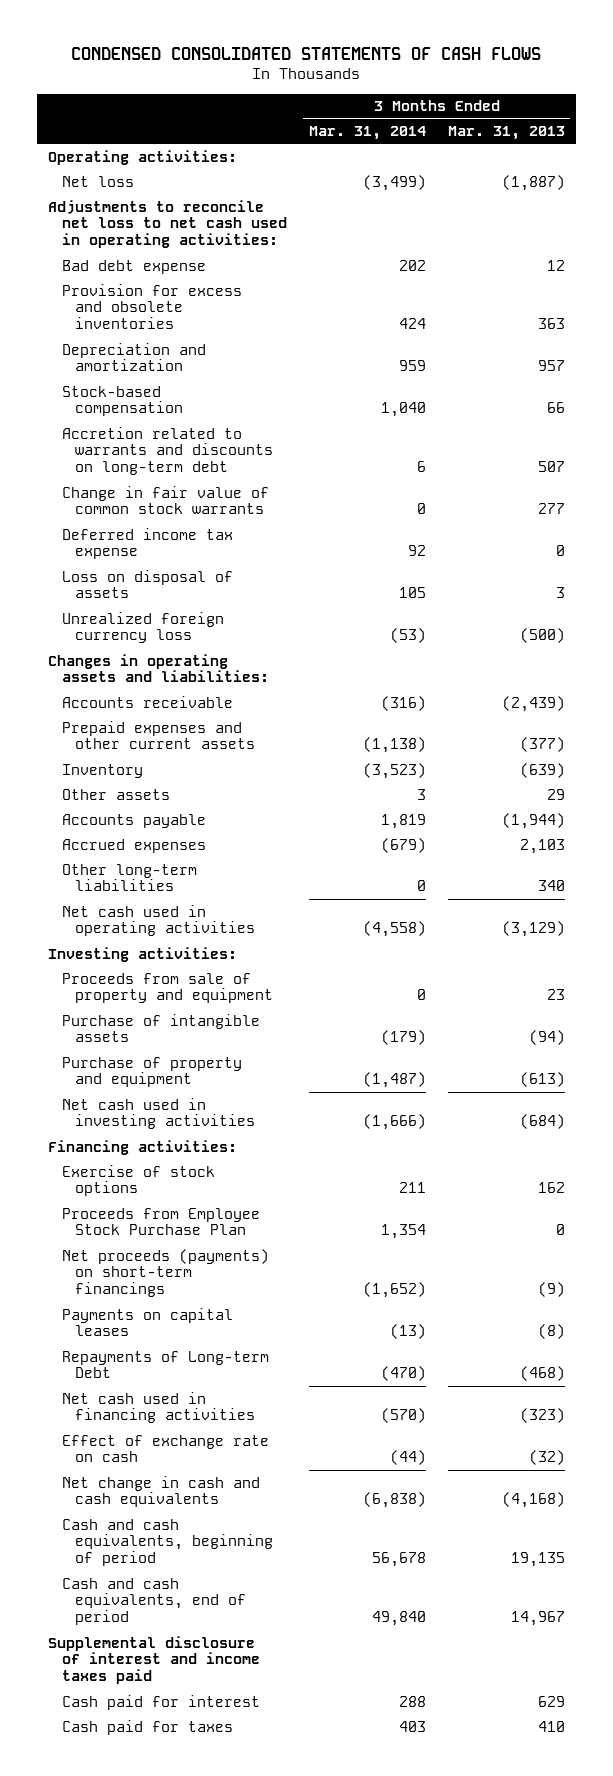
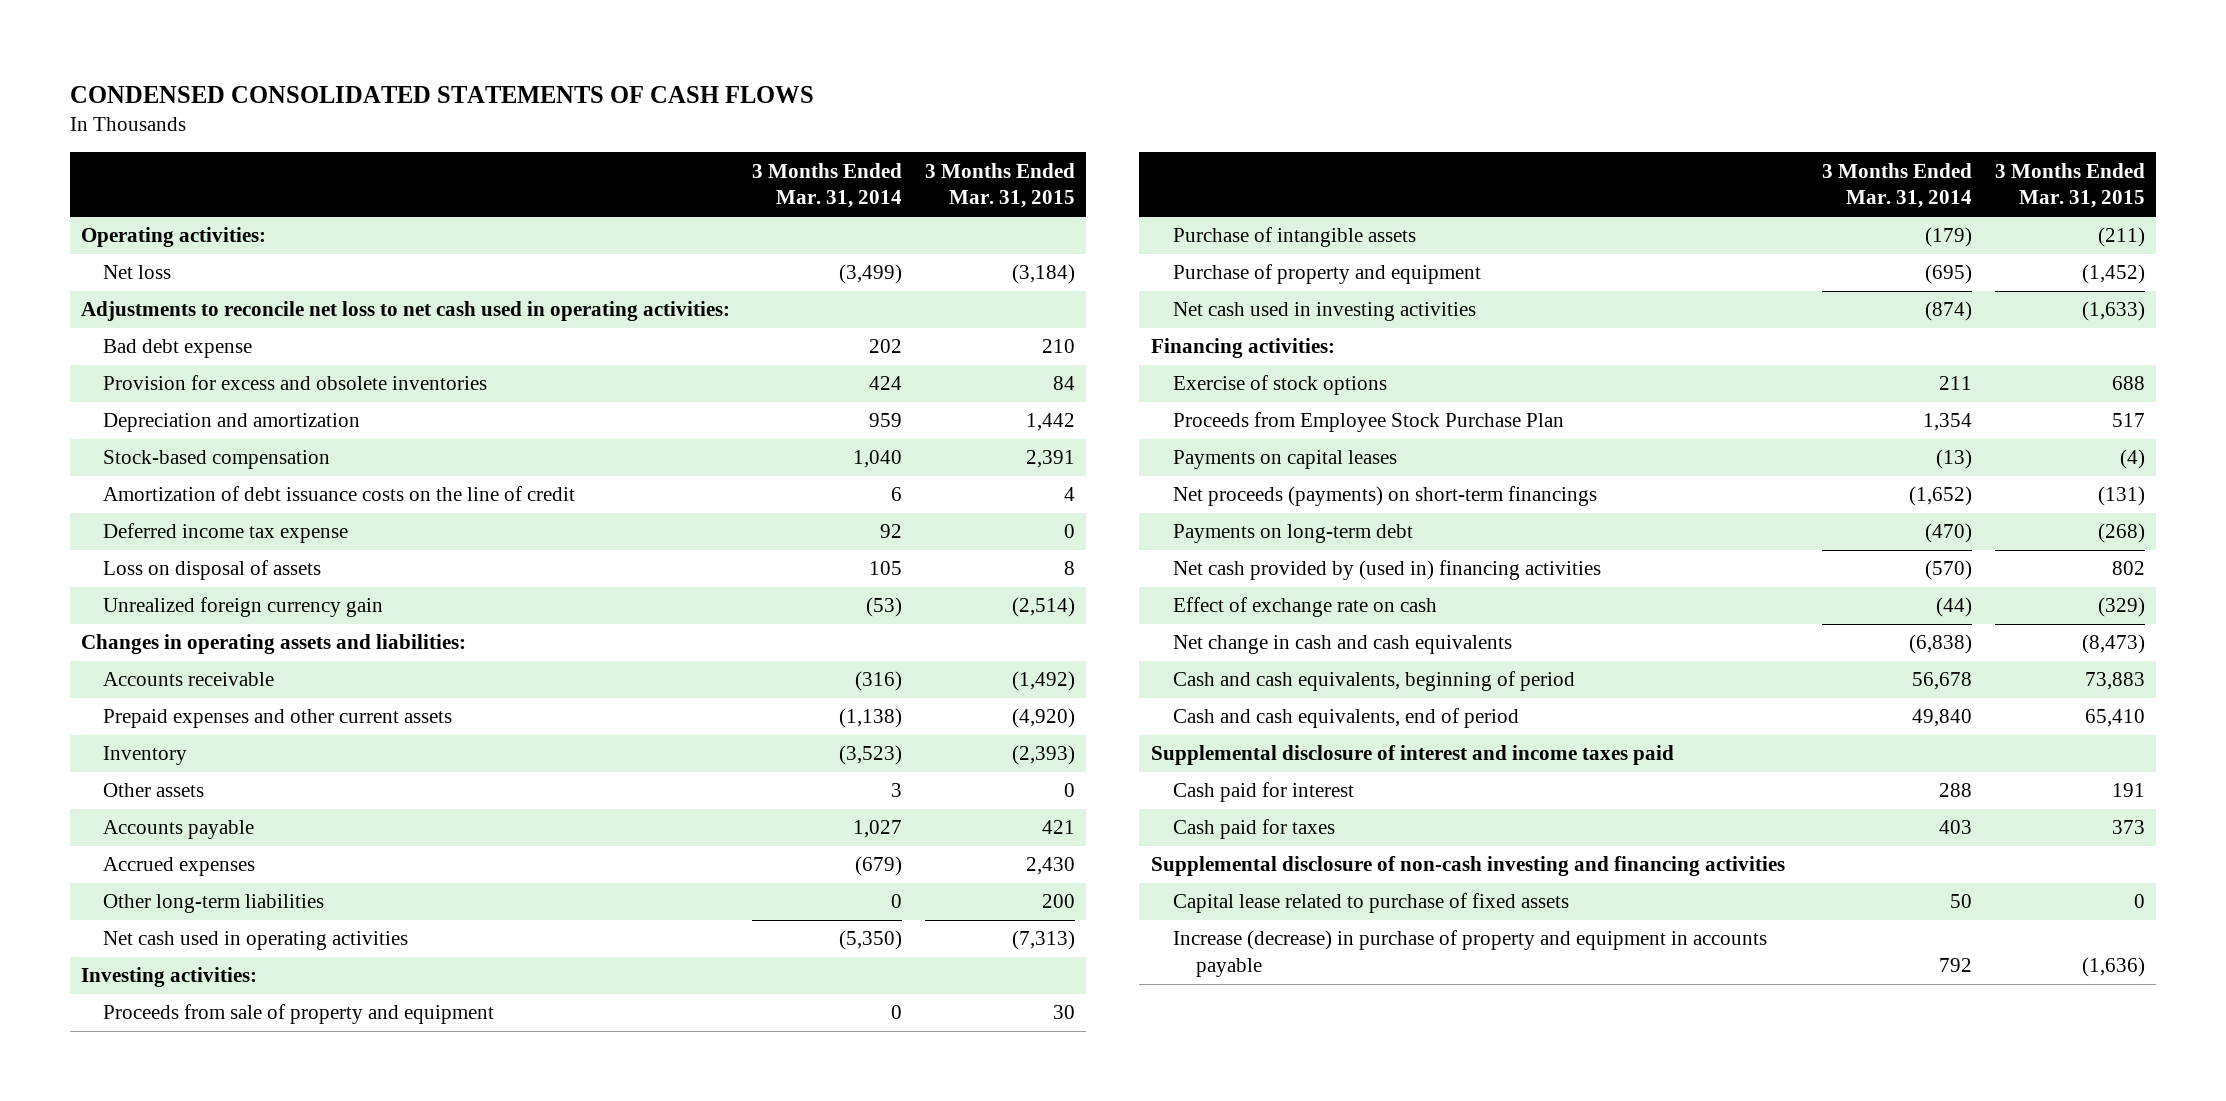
[447,126,565,141] Mar. 31, 2013 -> none
none -> [925,162,1076,209] 3 Months Ended Mar. 31, 2015
[61,426,274,476] Accretion related to warrants and discounts on long-term debt -> none
[61,485,269,515] Change in fair value of common stock warrants -> none
none -> [103,486,576,502] Amortization of debt issuance costs on the line of credit
[61,611,224,644] Unrealized foreign currency loss -> [103,597,384,618] Unrealized foreign currency gain
[380,813,426,829] 1,819 -> [853,820,903,839] 1,027
[362,921,426,938] (4,558) -> [839,930,903,951] (5,350)
[362,1072,426,1089] (1,487) -> [1925,264,1973,285] (695)
[362,1114,426,1131] (1,666) -> [1925,301,1973,322] (874)
[61,1248,269,1298] Net proceeds (payments) on short-term financings -> [1173,486,1598,507] Net proceeds (payments) on short-term financings
[61,1350,269,1379] Repayments of Long-term Debt -> [1173,524,1414,544] Payments on long-term debt
[61,1391,256,1424] Net cash used in financing activities -> [1173,560,1602,581] Net cash provided by (used in) financing activities
none -> [1150,856,1785,877] Supplemental disclosure of non-cash investing and financing activities
none -> [1173,893,1570,914] Capital lease related to purchase of fixed assets
none -> [1173,930,1768,977] Increase (decrease) in purchase of property and equipment in accounts payable

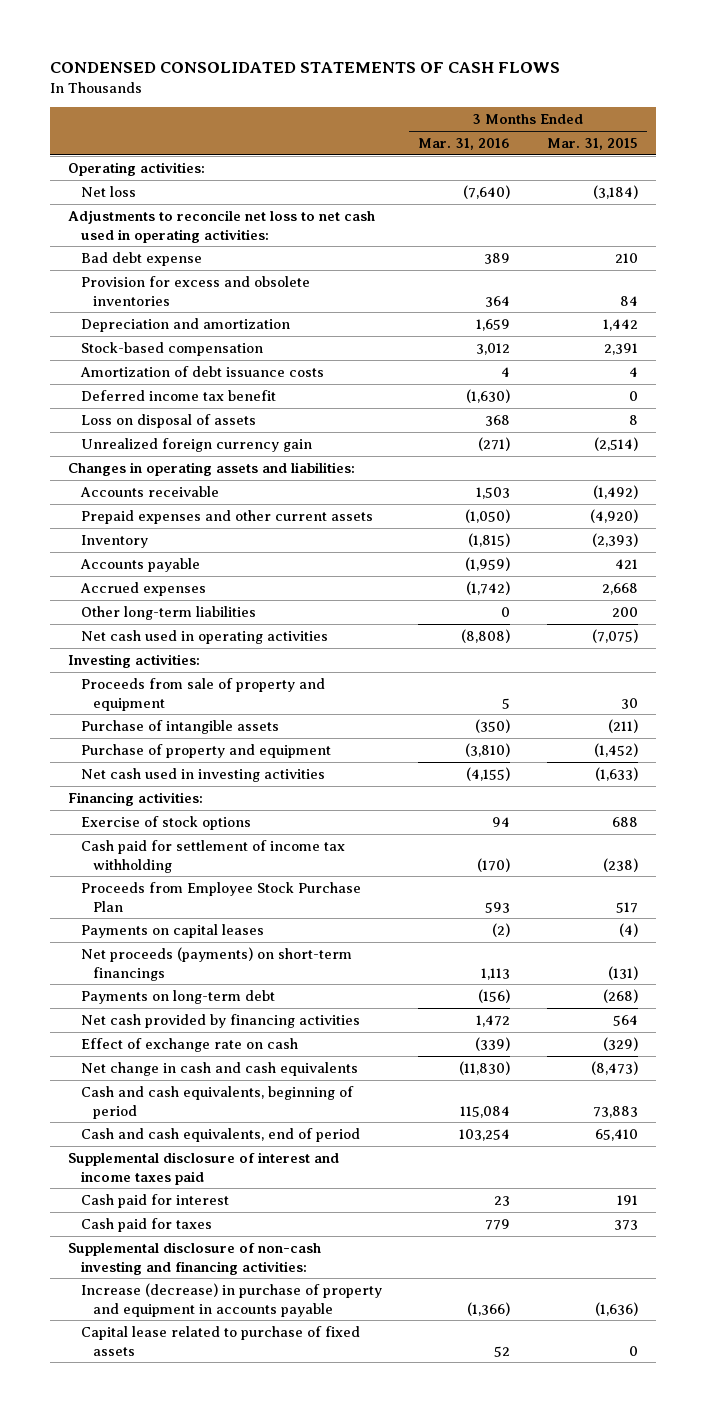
[752,162,903,209] 3 Months Ended Mar. 31, 2014 -> none
none -> [418,137,511,150] Mar. 31, 2016
[103,486,576,502] Amortization of debt issuance costs on the line of credit -> [79,365,324,377] Amortization of debt issuance costs
[103,523,349,544] Deferred income tax expense -> [80,389,276,401] Deferred income tax benefit
[103,783,205,798] Other assets -> none
[1026,857,1076,876] 2,430 -> [601,582,638,595] 2,668
[1012,930,1076,951] (7,313) -> [591,628,638,643] (7,075)
none -> [80,839,345,873] Cash paid for settlement of income tax withholding
[1173,560,1602,581] Net cash provided by (used in) financing activities -> [80,1013,360,1028] Net cash provided by financing activities
[2111,561,2145,576] 802 -> [612,1014,638,1026] 564
[1150,856,1785,877] Supplemental disclosure of non-cash investing and financing activities -> [68,1241,322,1275] Supplemental disclosure of non-cash investing and financing activities:
[1173,893,1570,914] Capital lease related to purchase of fixed assets -> [80,1325,360,1356] Capital lease related to purchase of fixed assets

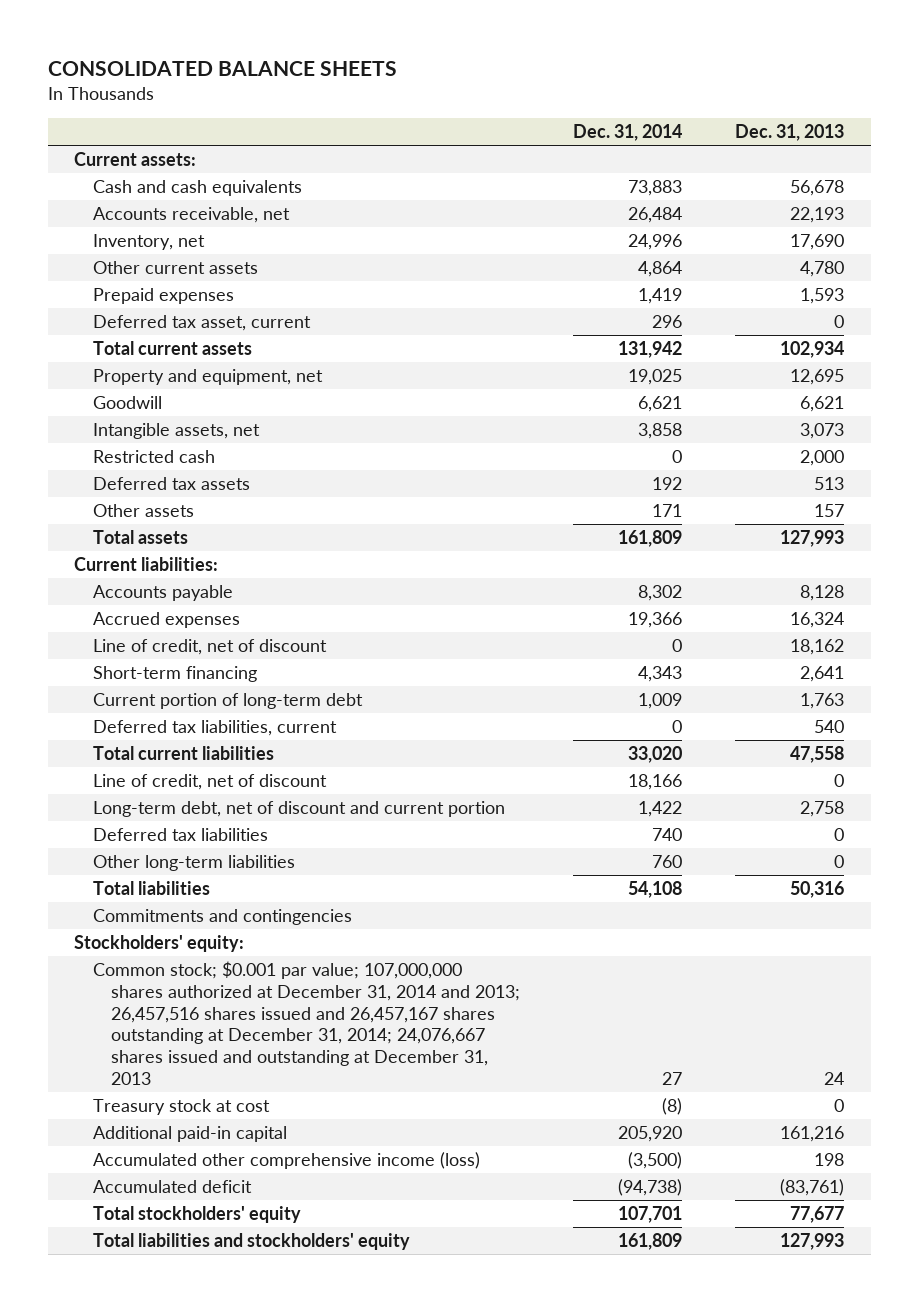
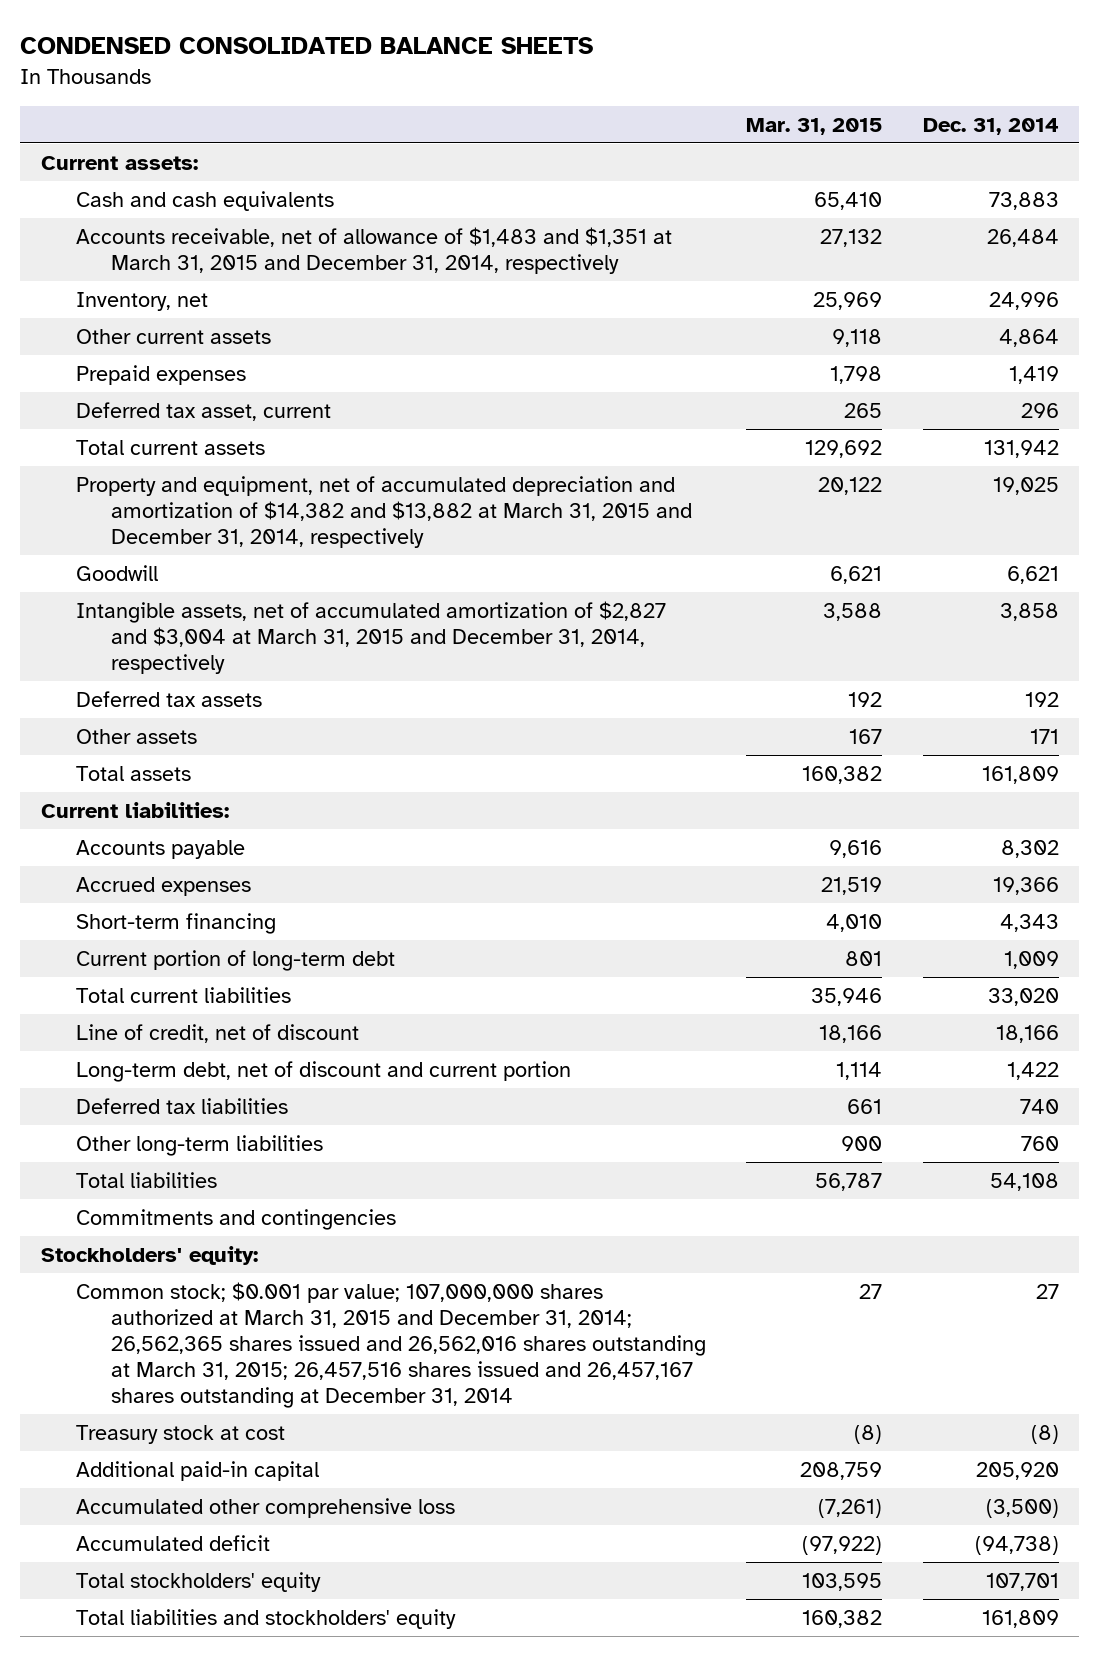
[47,60,397,76] CONSOLIDATED BALANCE SHEETS -> [20,37,594,55] CONDENSED CONSOLIDATED BALANCE SHEETS
[735,123,845,141] Dec. 31, 2013 -> none
none -> [746,117,883,135] Mar. 31, 2015
[92,207,290,224] Accounts receivable, net -> [75,227,672,275] Accounts receivable, net of allowance of $1,483 and $1,351 at March 31, 2015 and December 31, 2014, respectively
[92,369,323,386] Property and equipment, net -> [75,476,692,549] Property and equipment, net of accumulated depreciation and amortization of $14,382 and $13,882 at March 31, 2015 and December 31, 2014, respectively
[92,450,215,464] Restricted cash -> none
[92,423,260,440] Intangible assets, net -> [75,601,666,675] Intangible assets, net of accumulated amortization of $2,827 and $3,004 at March 31, 2015 and December 31, 2014, respectively
[92,639,327,656] Line of credit, net of discount -> none
[92,720,337,737] Deferred tax liabilities, current -> none
[92,961,521,1085] Common stock; $0.001 par value; 107,000,000 shares authorized at December 31, 2014 and 2013; 26,457,516 shares issued and 26,457,167 shares outstanding at December 31, 2014; 24,076,667 shares issued and outstanding at December 31, 2013 -> [75,1282,706,1409] Common stock; $0.001 par value; 107,000,000 shares authorized at March 31, 2015 and December 31, 2014; 26,562,365 shares issued and 26,562,016 shares outstanding at March 31, 2015; 26,457,516 shares issued and 26,457,167 shares outstanding at December 31, 2014
[92,1152,480,1170] Accumulated other comprehensive income (loss) -> [75,1498,455,1519] Accumulated other comprehensive loss

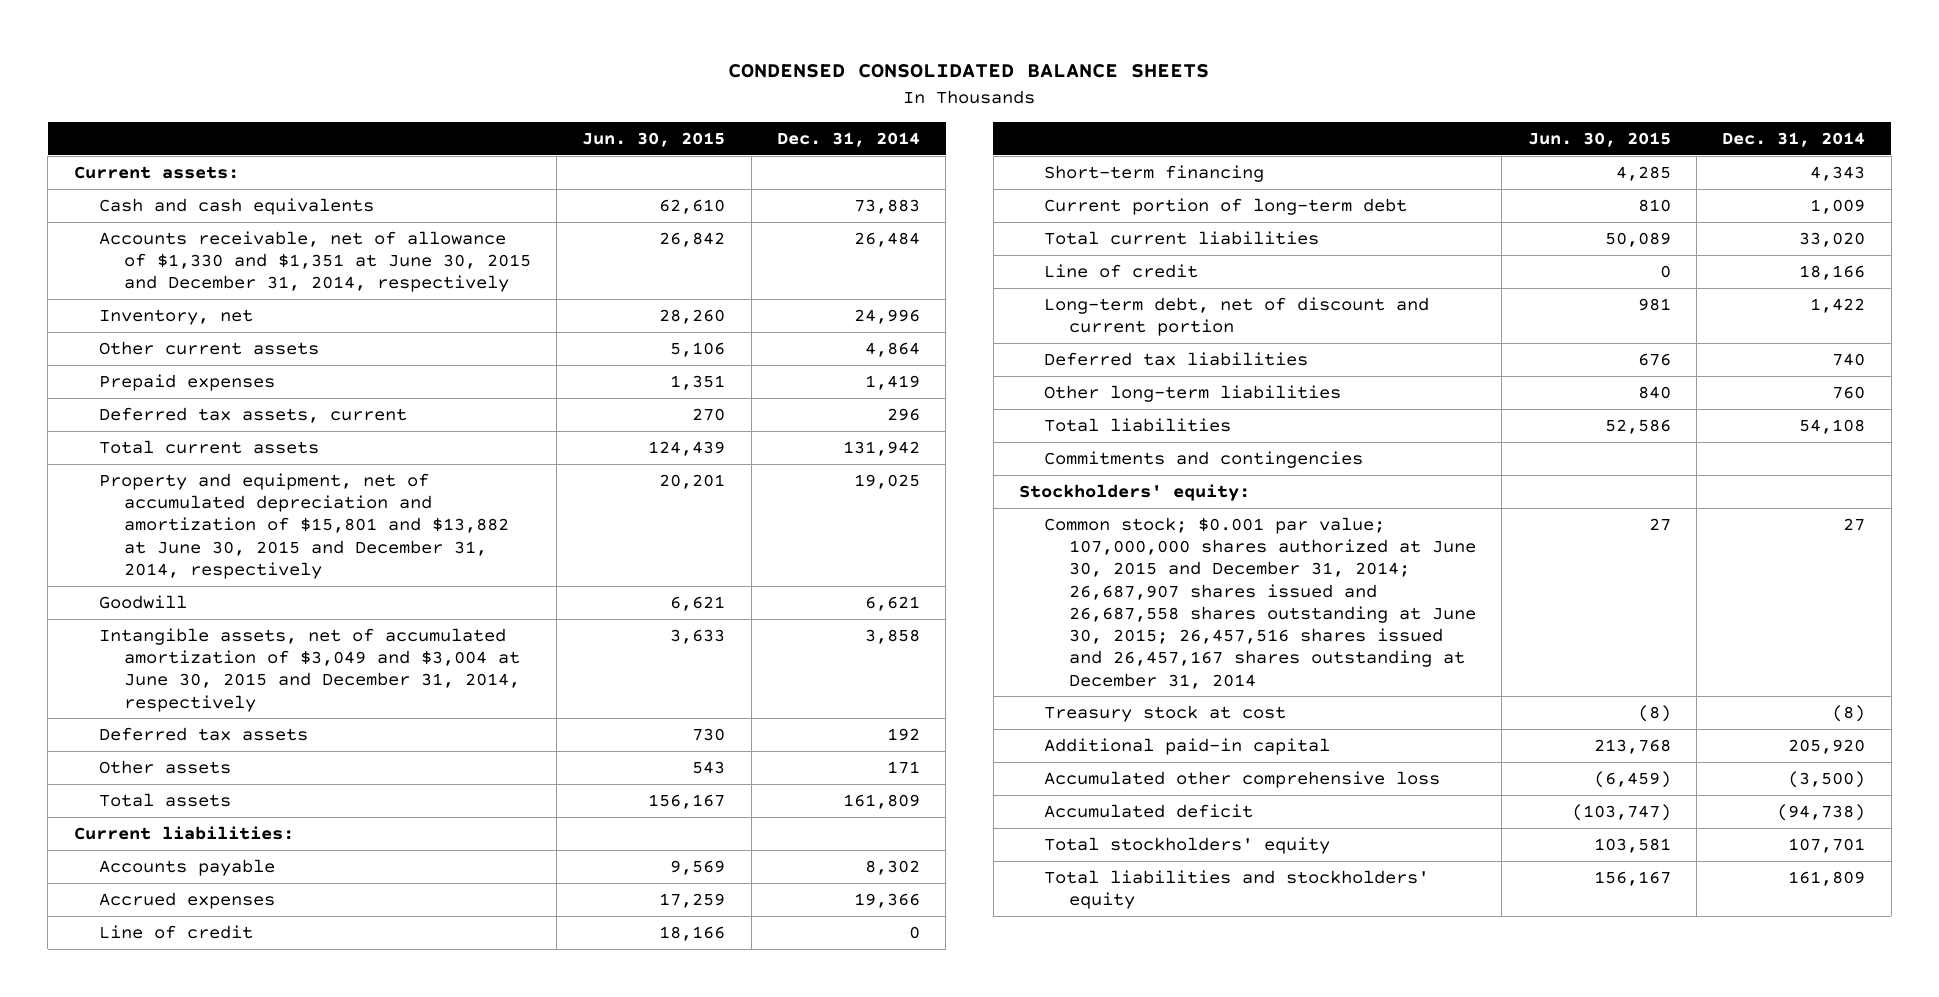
[746,117,883,135] Mar. 31, 2015 -> none
none -> [582,131,726,147] Jun. 30, 2015
[75,227,672,275] Accounts receivable, net of allowance of $1,483 and $1,351 at March 31, 2015 and December 31, 2014, respectively -> [98,231,531,293] Accounts receivable, net of allowance of $1,330 and $1,351 at June 30, 2015 and December 31, 2014, respectively
[75,402,331,422] Deferred tax asset, current -> [98,407,407,424] Deferred tax assets, current
[75,476,692,549] Property and equipment, net of accumulated depreciation and amortization of $14,382 and $13,882 at March 31, 2015 and December 31, 2014, respectively -> [98,473,509,579] Property and equipment, net of accumulated depreciation and amortization of $15,801 and $13,882 at June 30, 2015 and December 31, 2014, respectively
[75,601,666,675] Intangible assets, net of accumulated amortization of $2,827 and $3,004 at March 31, 2015 and December 31, 2014, respectively -> [98,628,520,712] Intangible assets, net of accumulated amortization of $3,049 and $3,004 at June 30, 2015 and December 31, 2014, respectively
none -> [98,925,253,940] Line of credit
[75,1024,359,1044] Line of credit, net of discount -> [1043,264,1198,279] Line of credit
[75,1282,706,1409] Common stock; $0.001 par value; 107,000,000 shares authorized at March 31, 2015 and December 31, 2014; 26,562,365 shares issued and 26,562,016 shares outstanding at March 31, 2015; 26,457,516 shares issued and 26,457,167 shares outstanding at December 31, 2014 -> [1043,517,1476,689] Common stock; $0.001 par value; 107,000,000 shares authorized at June 30, 2015 and December 31, 2014; 26,687,907 shares issued and 26,687,558 shares outstanding at June 30, 2015; 26,457,516 shares issued and 26,457,167 shares outstanding at December 31, 2014

